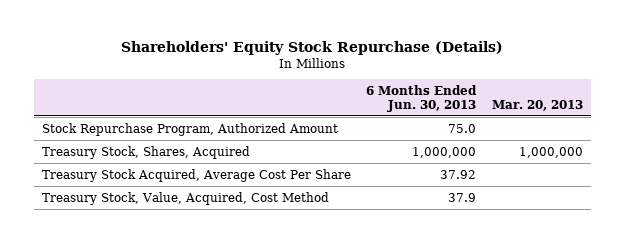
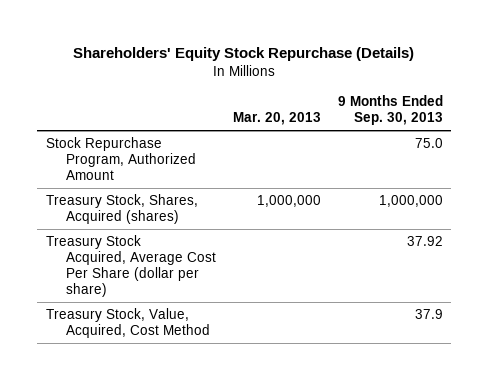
[366,84,478,112] 6 Months Ended Jun. 30, 2013 -> none
none -> [337,95,443,126] 9 Months Ended Sep. 30, 2013
[41,145,250,159] Treasury Stock, Shares, Acquired -> [45,194,198,225] Treasury Stock, Shares, Acquired (shares)
[41,168,351,182] Treasury Stock Acquired, Average Cost Per Share -> [45,235,217,298] Treasury Stock Acquired, Average Cost Per Share (dollar per share)

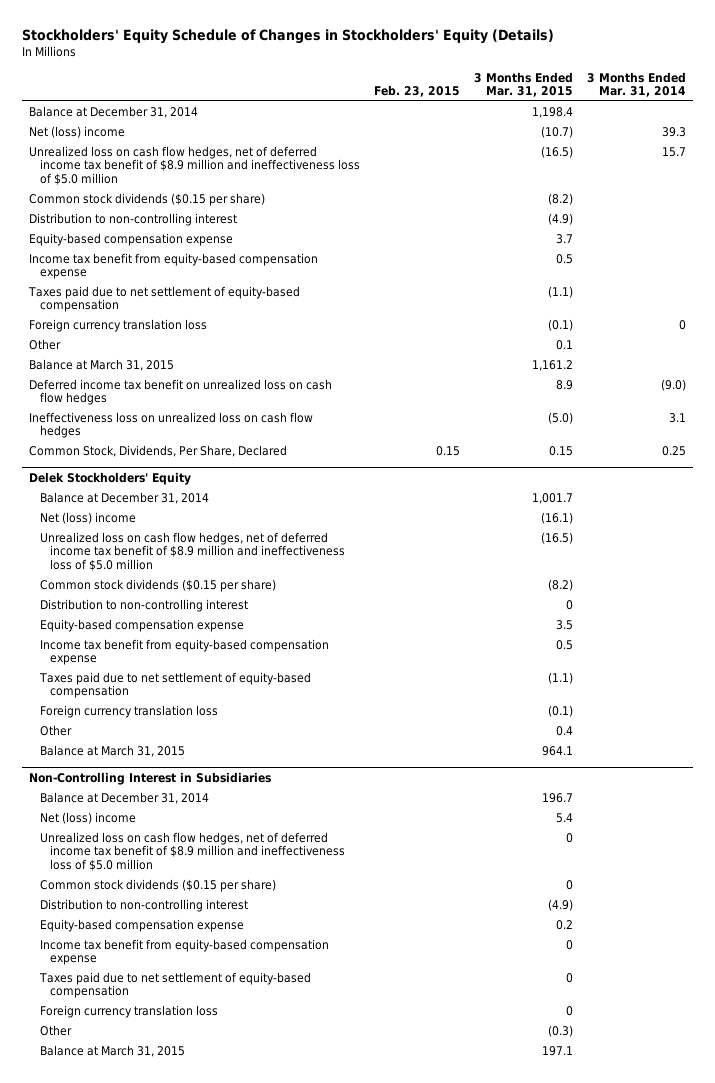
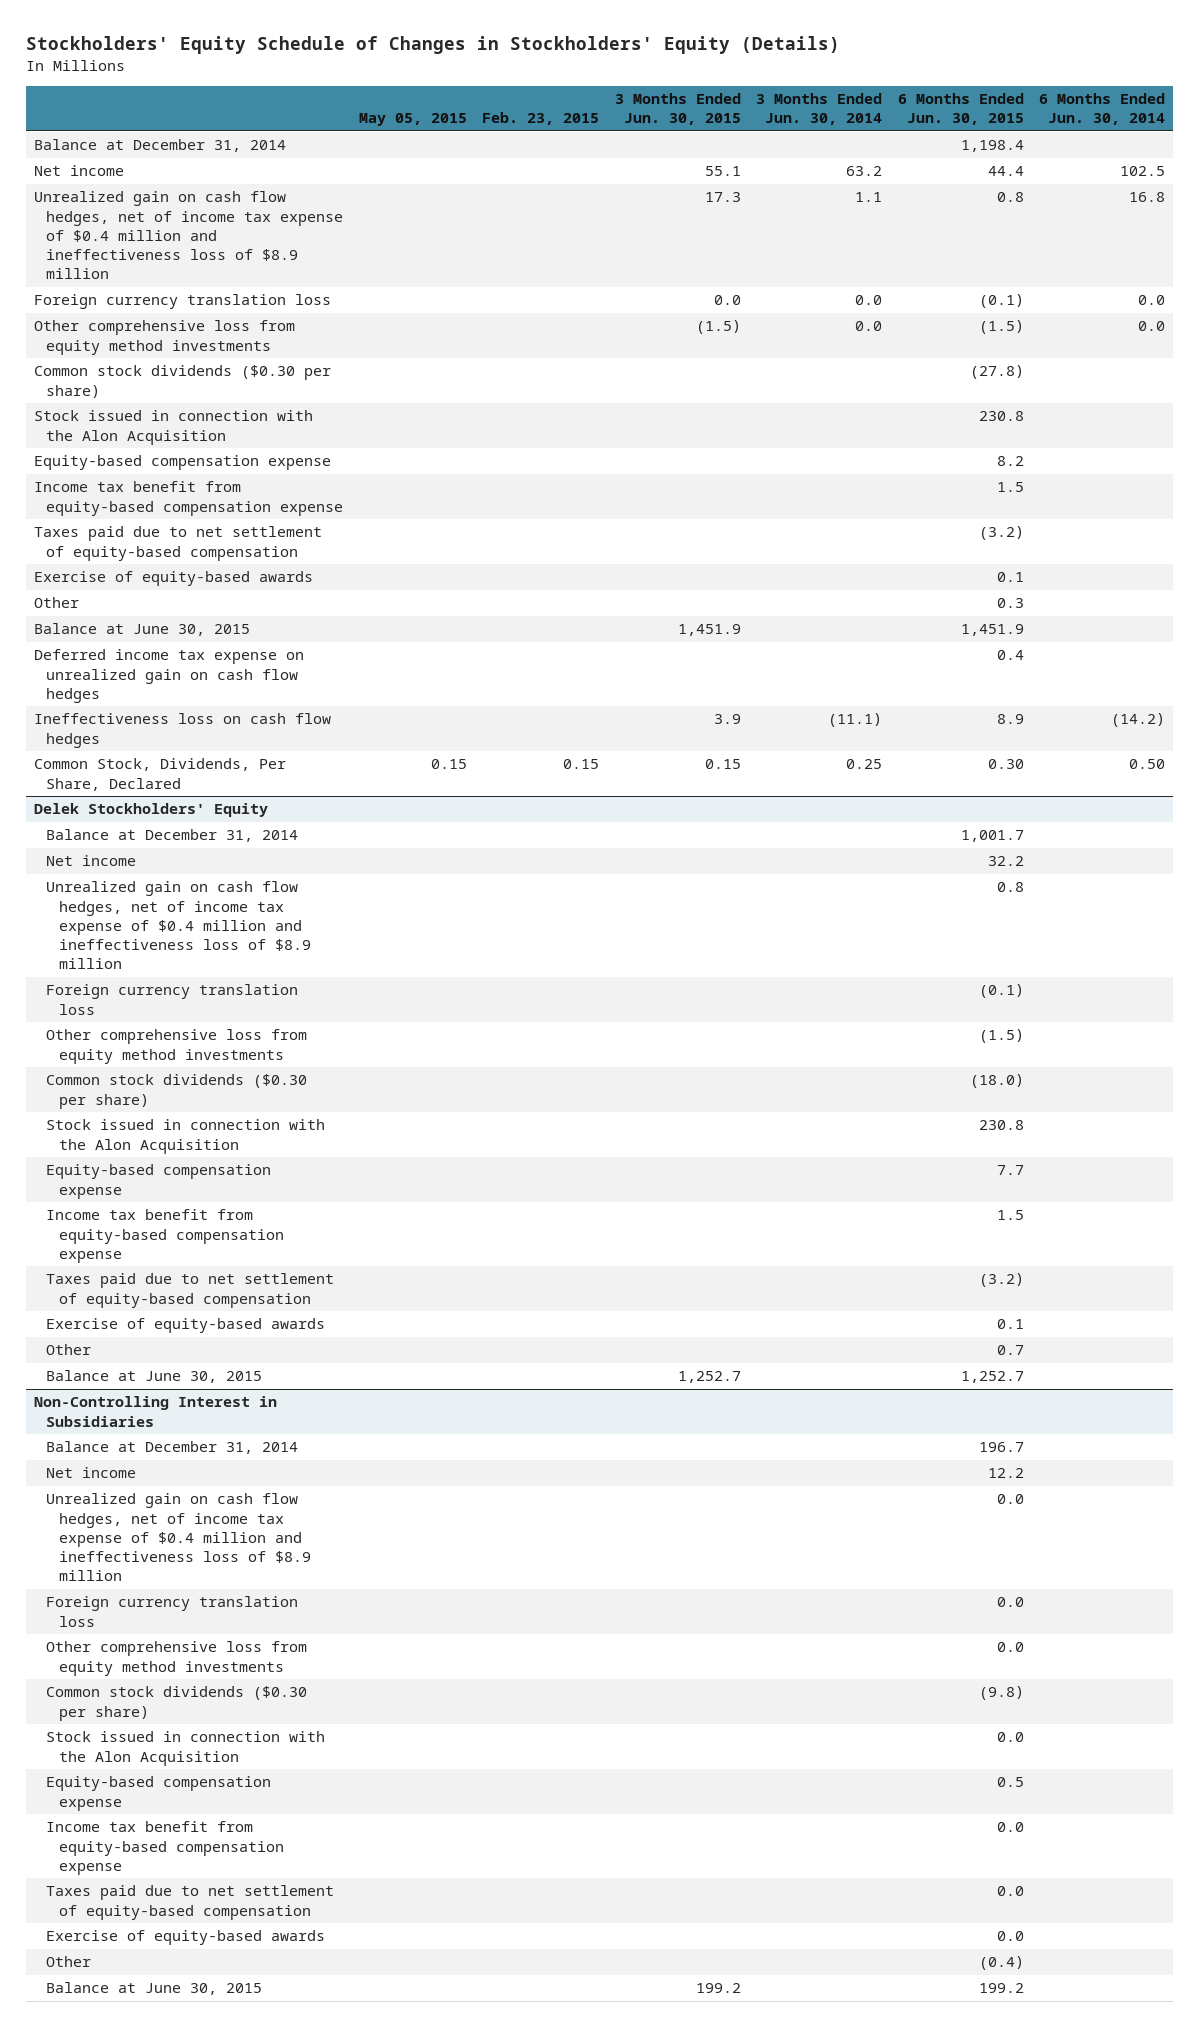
[473,71,573,98] 3 Months Ended Mar. 31, 2015 -> none
[586,71,686,98] 3 Months Ended Mar. 31, 2014 -> none
none -> [358,113,467,127] May 05, 2015
none -> [614,93,741,126] 3 Months Ended Jun. 30, 2015
none -> [756,93,883,126] 3 Months Ended Jun. 30, 2014
none -> [897,93,1024,126] 6 Months Ended Jun. 30, 2015
none -> [1039,93,1166,126] 6 Months Ended Jun. 30, 2014
[29,213,238,227] Distribution to non-controlling interest -> none
[29,126,126,139] Net (loss) income -> [34,165,125,177] Net income
[29,146,360,185] Unrealized loss on cash flow hedges, net of deferred income tax benefit of $8.9 million and ineffectiveness loss of $5.0 million -> [34,191,344,280] Unrealized gain on cash flow hedges, net of income tax expense of $0.4 million and ineffectiveness loss of $8.9 million
[29,319,208,333] Foreign currency translation loss -> [34,294,332,310] Foreign currency translation loss
none -> [34,320,296,355] Other comprehensive loss from equity method investments
[29,193,266,207] Common stock dividends ($0.15 per share) -> [34,365,332,398] Common stock dividends ($0.30 per share)
none -> [34,410,314,445] Stock issued in connection with the Alon Acquisition
none -> [34,571,314,587] Exercise of equity-based awards
[29,359,175,372] Balance at March 31, 2015 -> [34,623,251,637] Balance at June 30, 2015
[29,379,333,406] Deferred income tax benefit on unrealized loss on cash flow hedges -> [34,649,305,703] Deferred income tax expense on unrealized gain on cash flow hedges
[29,412,314,439] Ineffectiveness loss on unrealized loss on cash flow hedges -> [34,713,332,748] Ineffectiveness loss on cash flow hedges
[39,599,248,613] Distribution to non-controlling interest -> none
[39,512,136,525] Net (loss) income -> [46,855,137,867] Net income
[39,532,345,571] Unrealized loss on cash flow hedges, net of deferred income tax benefit of $8.9 million and ineffectiveness loss of $5.0 million -> [46,881,311,970] Unrealized gain on cash flow hedges, net of income tax expense of $0.4 million and ineffectiveness loss of $8.9 million
[39,705,218,719] Foreign currency translation loss -> [46,984,299,1015] Foreign currency translation loss
none -> [46,1029,308,1064] Other comprehensive loss from equity method investments
[39,579,276,593] Common stock dividends ($0.15 per share) -> [46,1074,308,1109] Common stock dividends ($0.30 per share)
none -> [46,1119,326,1154] Stock issued in connection with the Alon Acquisition
none -> [46,1318,326,1334] Exercise of equity-based awards
[39,745,185,758] Balance at March 31, 2015 -> [46,1370,263,1384] Balance at June 30, 2015
[39,899,248,913] Distribution to non-controlling interest -> none
[39,812,136,825] Net (loss) income -> [46,1467,137,1479] Net income
[39,832,345,871] Unrealized loss on cash flow hedges, net of deferred income tax benefit of $8.9 million and ineffectiveness loss of $5.0 million -> [46,1493,311,1582] Unrealized gain on cash flow hedges, net of income tax expense of $0.4 million and ineffectiveness loss of $8.9 million
[39,1005,218,1019] Foreign currency translation loss -> [46,1596,299,1627] Foreign currency translation loss
none -> [46,1641,308,1676] Other comprehensive loss from equity method investments
[39,879,276,893] Common stock dividends ($0.15 per share) -> [46,1686,308,1721] Common stock dividends ($0.30 per share)
none -> [46,1731,326,1766] Stock issued in connection with the Alon Acquisition
none -> [46,1930,326,1946] Exercise of equity-based awards
[39,1045,185,1058] Balance at March 31, 2015 -> [46,1982,263,1996] Balance at June 30, 2015

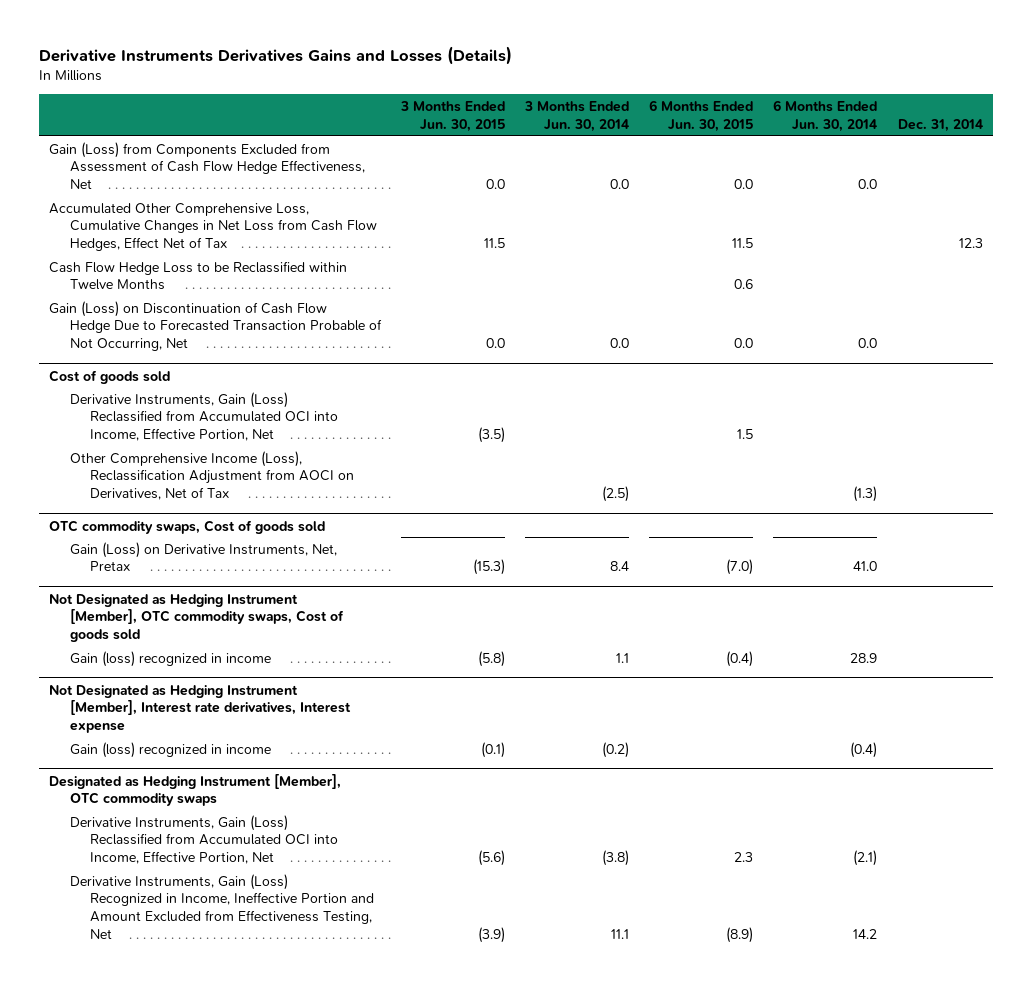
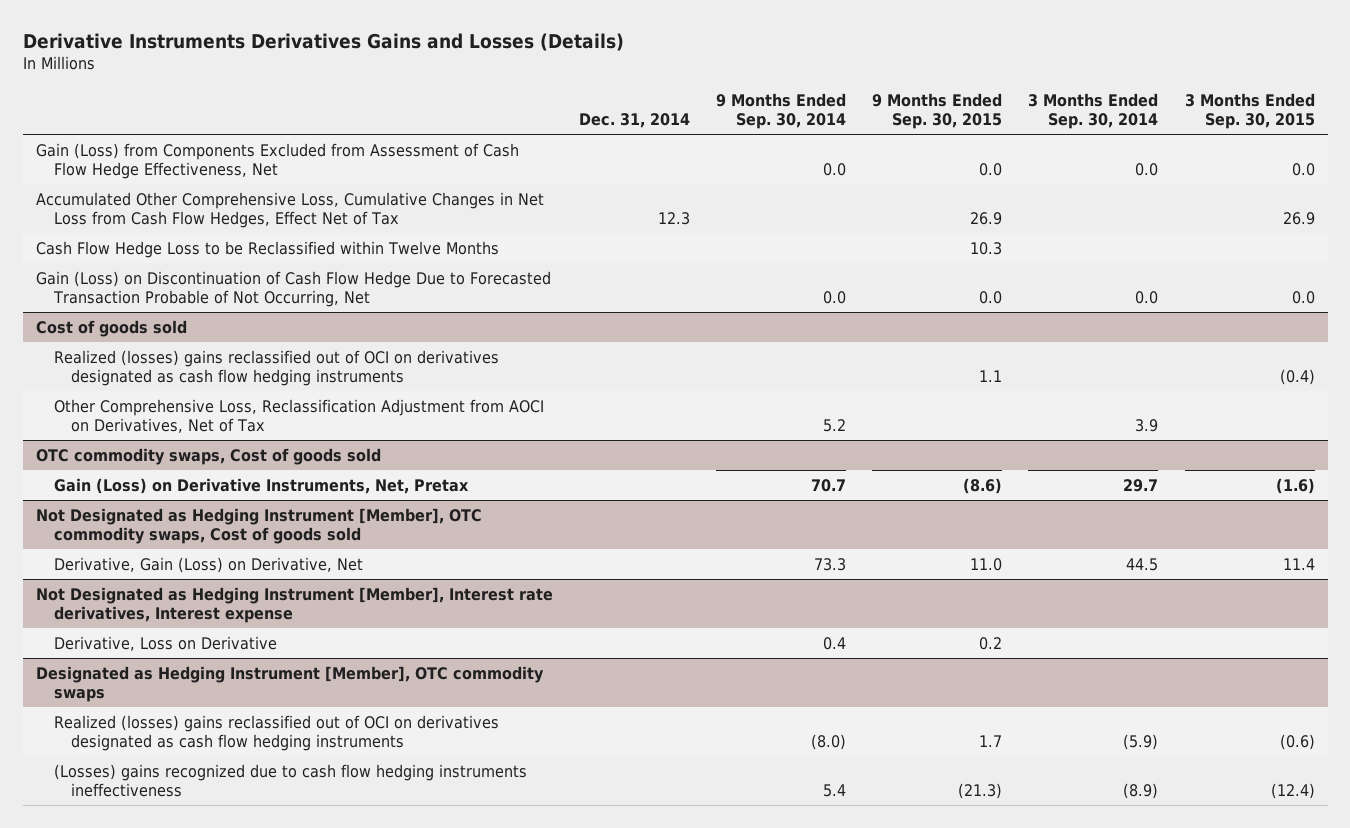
[399,100,505,132] 3 Months Ended Jun. 30, 2015 -> none
[523,100,629,132] 3 Months Ended Jun. 30, 2014 -> none
[649,99,754,132] 6 Months Ended Jun. 30, 2015 -> none
[773,99,878,132] 6 Months Ended Jun. 30, 2014 -> none
none -> [716,93,847,130] 9 Months Ended Sep. 30, 2014
none -> [872,93,1003,130] 9 Months Ended Sep. 30, 2015
none -> [1028,93,1159,130] 3 Months Ended Sep. 30, 2014
none -> [1184,93,1315,130] 3 Months Ended Sep. 30, 2015
[69,391,339,442] Derivative Instruments, Gain (Loss) Reclassified from Accumulated OCI into Income, Effective Portion, Net -> [53,349,499,386] Realized (losses) gains reclassified out of OCI on derivatives designated as cash flow hedging instruments
[69,450,355,501] Other Comprehensive Income (Loss), Reclassification Adjustment from AOCI on Derivatives, Net of Tax -> [53,398,544,433] Other Comprehensive Loss, Reclassification Adjustment from AOCI on Derivatives, Net of Tax
[69,650,271,667] Gain (loss) recognized in income -> [53,556,363,573] Derivative, Gain (Loss) on Derivative, Net
[69,741,271,758] Gain (loss) recognized in income -> none
none -> [53,635,277,651] Derivative, Loss on Derivative
[69,814,339,865] Derivative Instruments, Gain (Loss) Reclassified from Accumulated OCI into Income, Effective Portion, Net -> [53,714,499,751] Realized (losses) gains reclassified out of OCI on derivatives designated as cash flow hedging instruments
[69,873,375,940] Derivative Instruments, Gain (Loss) Recognized in Income, Ineffective Portion and Amount Excluded from Effectiveness Testing, Net -> [53,763,527,797] (Losses) gains recognized due to cash flow hedging instruments ineffectiveness

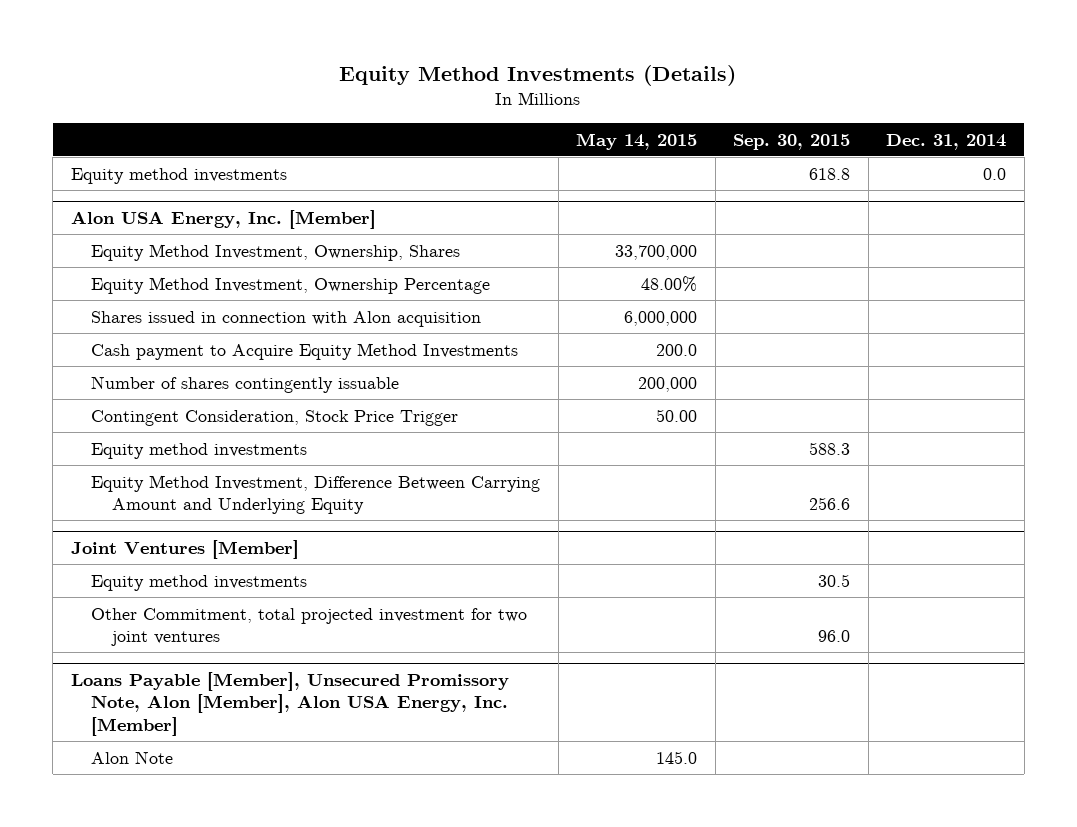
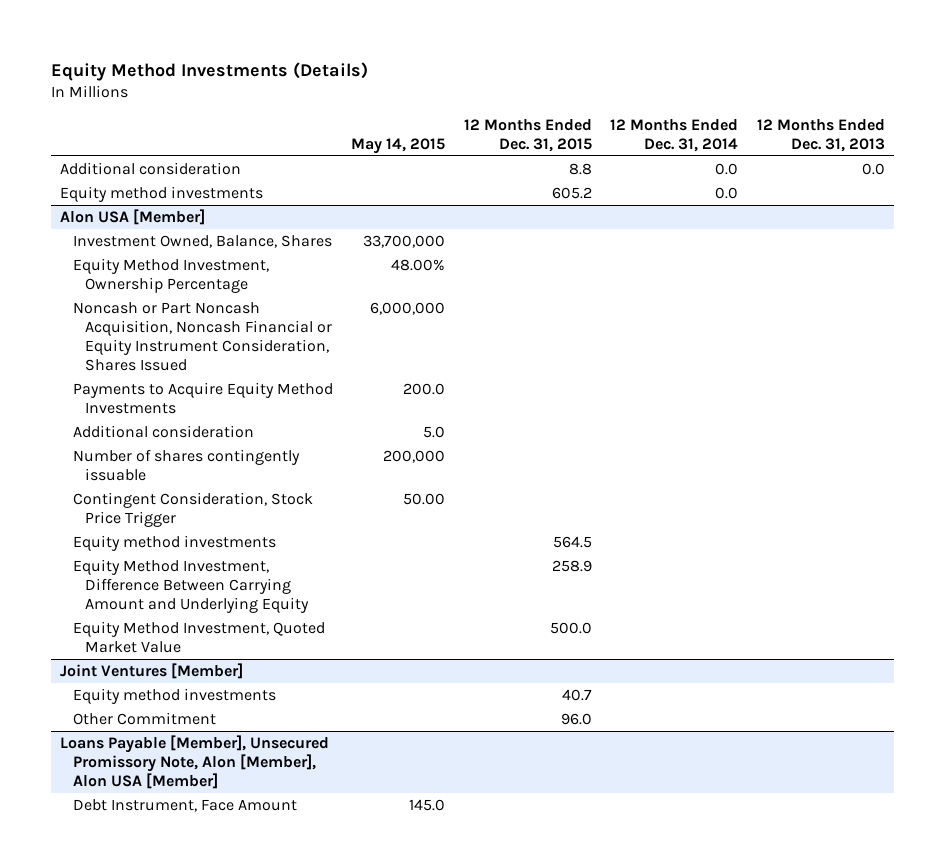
[733,133,851,150] Sep. 30, 2015 -> none
[886,133,1007,150] Dec. 31, 2014 -> none
none -> [463,118,592,152] 12 Months Ended Dec. 31, 2015
none -> [610,118,739,152] 12 Months Ended Dec. 31, 2014
none -> [756,118,885,152] 12 Months Ended Dec. 31, 2013
none -> [60,161,242,175] Additional consideration
[70,209,376,229] Alon USA Energy, Inc. [Member] -> [60,208,206,225] Alon USA [Member]
[91,243,461,261] Equity Method Investment, Ownership, Shares -> [72,234,332,248] Investment Owned, Balance, Shares
[91,310,482,327] Shares issued in connection with Alon acquisition -> [72,301,333,372] Noncash or Part Noncash Acquisition, Noncash Financial or Equity Instrument Consideration, Shares Issued
[91,342,519,360] Cash payment to Acquire Equity Method Investments -> [72,381,333,415] Payments to Acquire Equity Method Investments
none -> [72,424,254,438] Additional consideration
none -> [72,620,325,654] Equity Method Investment, Quoted Market Value
[91,607,528,647] Other Commitment, total projected investment for two joint ventures -> [72,711,216,725] Other Commitment
[70,671,509,736] Loans Payable [Member], Unsecured Promissory Note, Alon [Member], Alon USA Energy, Inc. [Member] -> [60,734,330,790] Loans Payable [Member], Unsecured Promissory Note, Alon [Member], Alon USA [Member]
[91,750,174,764] Alon Note -> [72,798,297,812] Debt Instrument, Face Amount

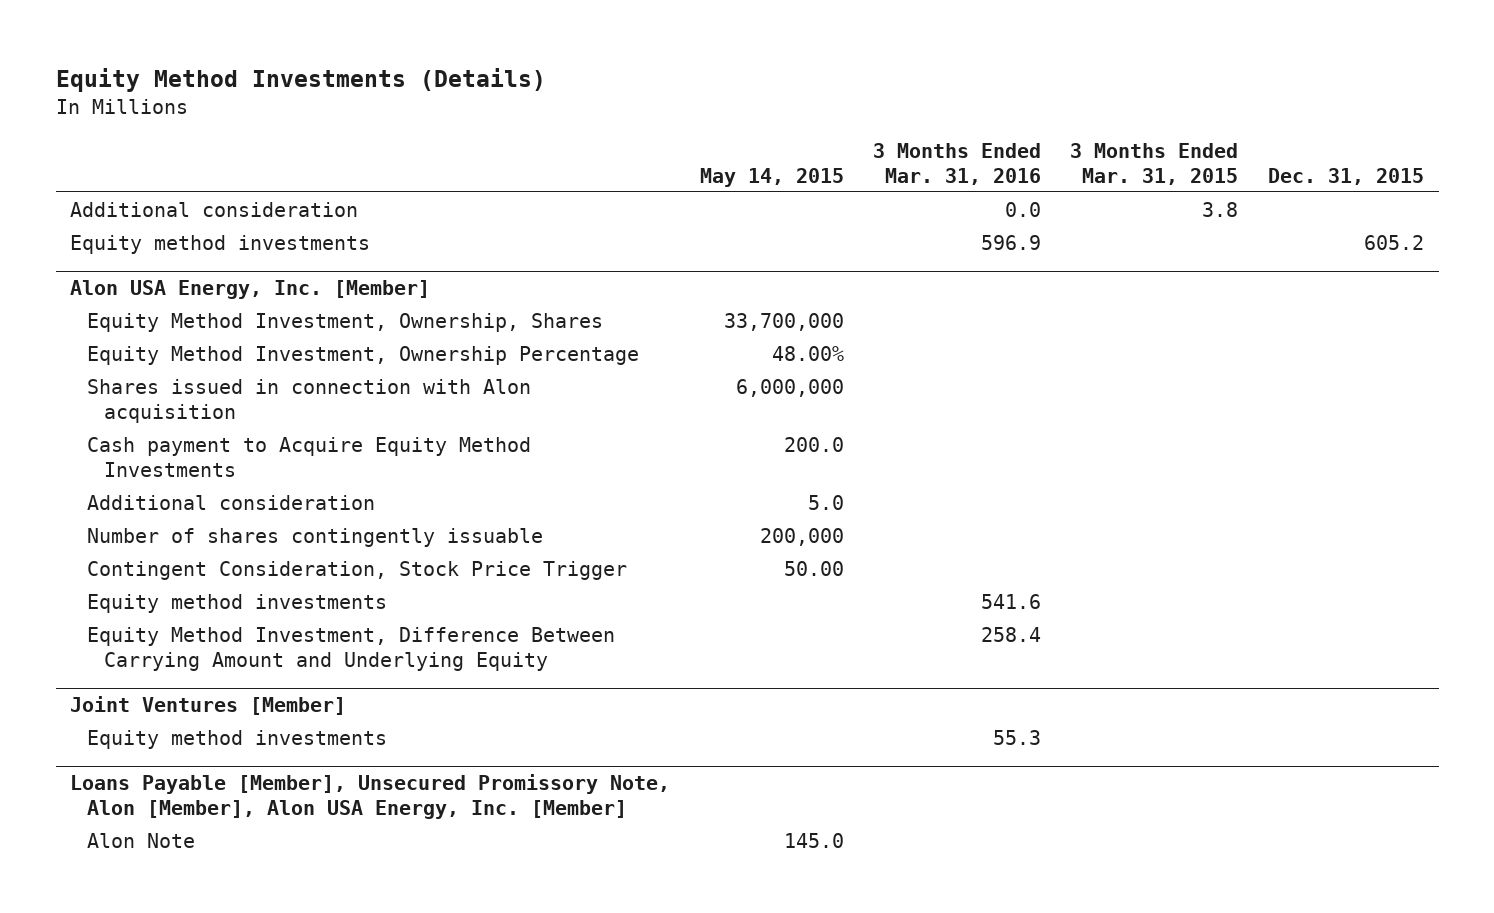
[463,118,592,152] 12 Months Ended Dec. 31, 2015 -> none
[610,118,739,152] 12 Months Ended Dec. 31, 2014 -> none
[756,118,885,152] 12 Months Ended Dec. 31, 2013 -> none
none -> [873,142,1042,185] 3 Months Ended Mar. 31, 2016
none -> [1070,142,1239,185] 3 Months Ended Mar. 31, 2015
none -> [1267,167,1424,185] Dec. 31, 2015
[60,208,206,225] Alon USA [Member] -> [70,280,431,300] Alon USA Energy, Inc. [Member]
[72,234,332,248] Investment Owned, Balance, Shares -> [87,312,604,332] Equity Method Investment, Ownership, Shares
[72,301,333,372] Noncash or Part Noncash Acquisition, Noncash Financial or Equity Instrument Consideration, Shares Issued -> [87,378,532,423] Shares issued in connection with Alon acquisition
[72,381,333,415] Payments to Acquire Equity Method Investments -> [87,436,532,477] Cash payment to Acquire Equity Method Investments
[72,620,325,654] Equity Method Investment, Quoted Market Value -> none
[72,711,216,725] Other Commitment -> none
[60,734,330,790] Loans Payable [Member], Unsecured Promissory Note, Alon [Member], Alon USA [Member] -> [70,774,671,820] Loans Payable [Member], Unsecured Promissory Note, Alon [Member], Alon USA Energy, Inc. [Member]
[72,798,297,812] Debt Instrument, Face Amount -> [87,832,196,848] Alon Note

